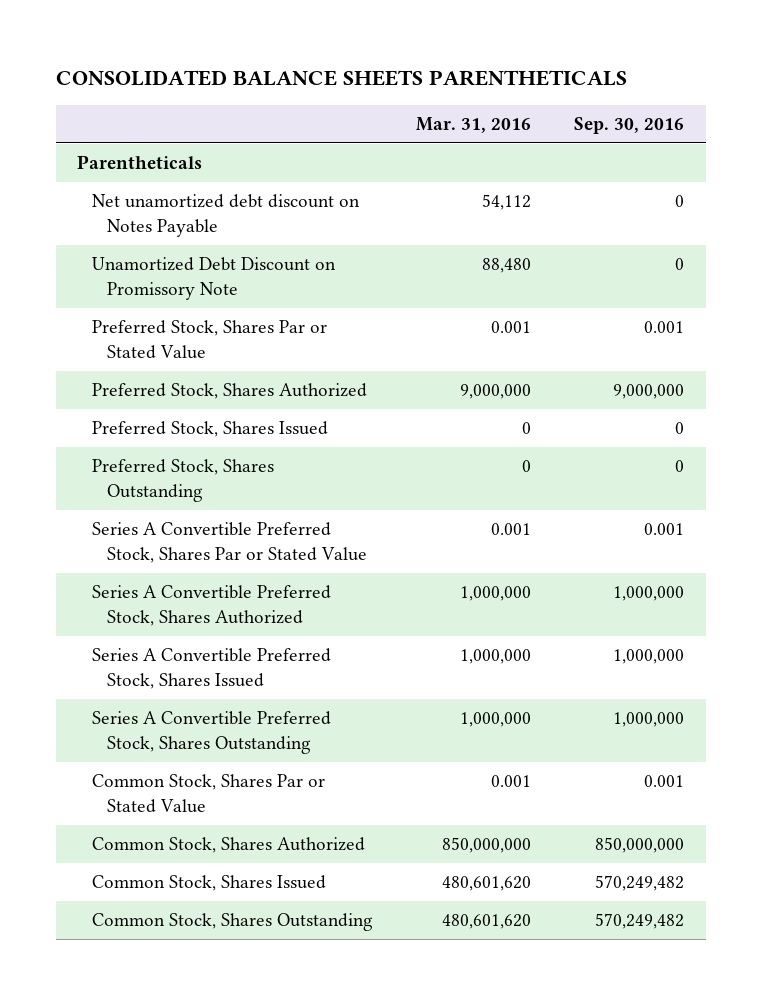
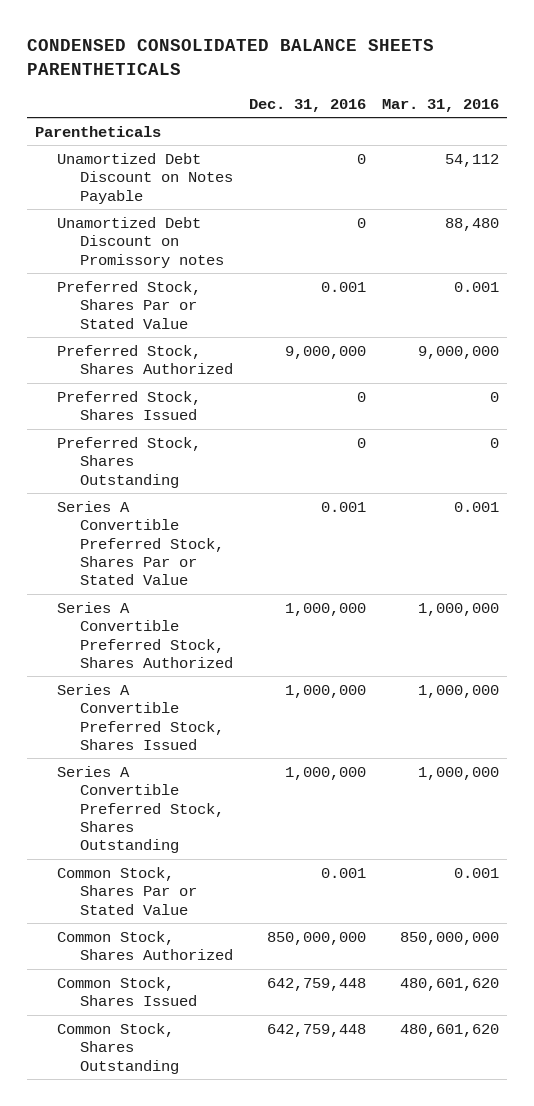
[55,70,627,87] CONSOLIDATED BALANCE SHEETS PARENTHETICALS -> [26,38,434,75] CONDENSED CONSOLIDATED BALANCE SHEETS PARENTHETICALS
[574,117,685,135] Sep. 30, 2016 -> none
none -> [248,98,366,112] Dec. 31, 2016
[92,194,361,238] Net unamortized debt discount on Notes Payable -> [57,152,233,204] Unamortized Debt Discount on Notes Payable
[92,257,337,301] Unamortized Debt Discount on Promissory Note -> [57,216,224,268] Unamortized Debt Discount on Promissory notes

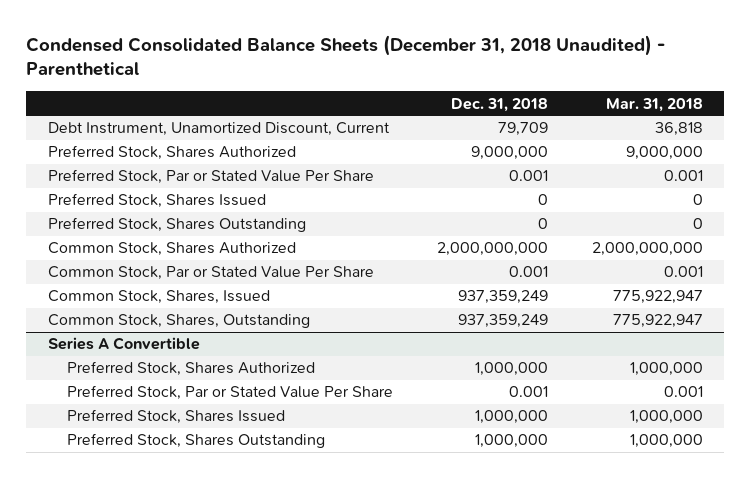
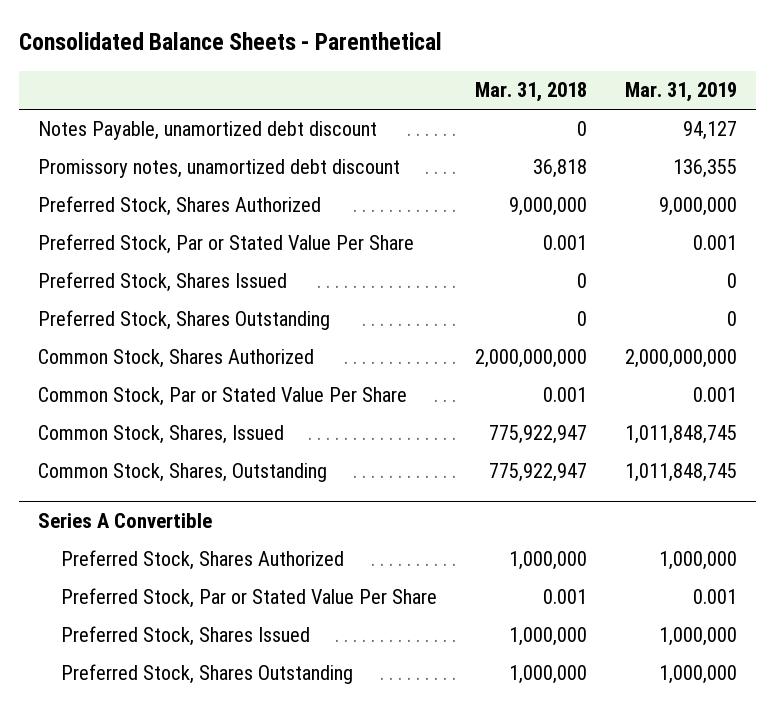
[25,34,665,77] Condensed Consolidated Balance Sheets (December 31, 2018 Unaudited) - Parenthetical -> [18,32,442,51] Consolidated Balance Sheets - Parenthetical
[450,97,548,112] Dec. 31, 2018 -> none
none -> [625,82,738,103] Mar. 31, 2019
[47,122,390,137] Debt Instrument, Unamortized Discount, Current -> [37,121,377,141] Notes Payable, unamortized debt discount
[654,122,703,137] 36,818 -> [577,121,588,137] 0
none -> [37,159,400,179] Promissory notes, unamortized debt discount

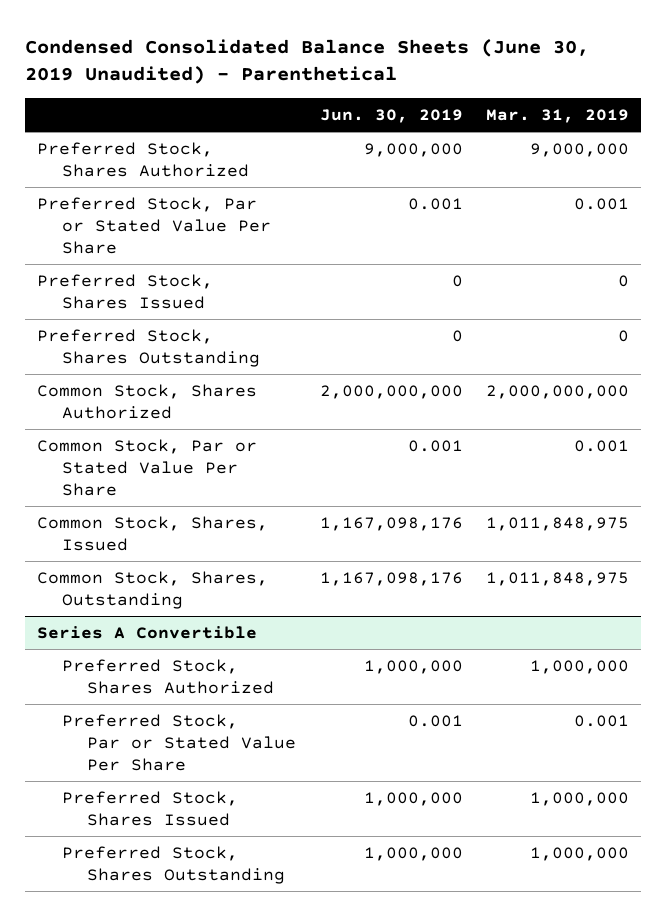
[18,32,442,51] Consolidated Balance Sheets - Parenthetical -> [25,38,590,85] Condensed Consolidated Balance Sheets (June 30, 2019 Unaudited) - Parenthetical
[475,82,588,103] Mar. 31, 2018 -> none
none -> [319,109,463,124] Jun. 30, 2019
[37,121,377,141] Notes Payable, unamortized debt discount -> none
[37,159,400,179] Promissory notes, unamortized debt discount -> none
[625,425,738,445] 1,011,848,745 -> [486,516,630,531] 1,011,848,975
[625,463,738,483] 1,011,848,745 -> [486,571,630,586] 1,011,848,975

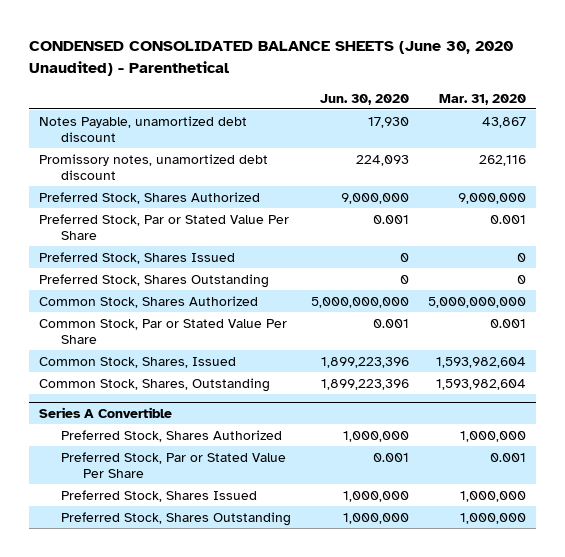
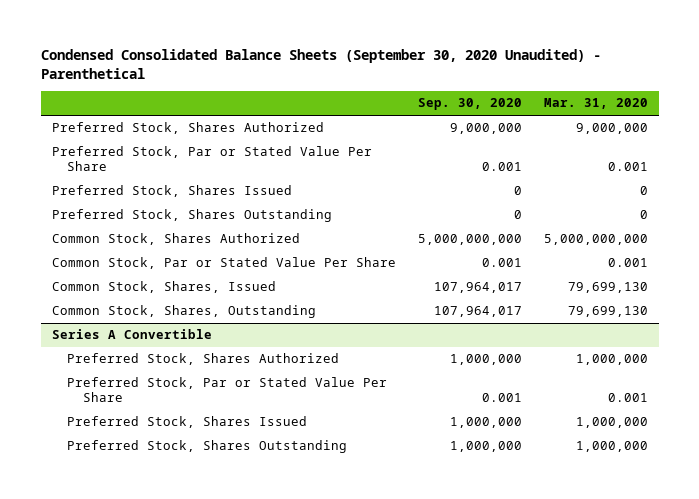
[29,41,514,76] CONDENSED CONSOLIDATED BALANCE SHEETS (June 30, 2020 Unaudited) - Parenthetical -> [40,48,601,79] Condensed Consolidated Balance Sheets (September 30, 2020 Unaudited) - Parenthetical
[319,93,409,105] Jun. 30, 2020 -> none
none -> [417,98,522,111] Sep. 30, 2020
[38,115,247,143] Notes Payable, unamortized debt discount -> none
[38,153,268,181] Promissory notes, unamortized debt discount -> none
[436,356,527,368] 1,593,982,604 -> [567,282,648,294] 79,699,130
[436,378,527,390] 1,593,982,604 -> [567,306,648,318] 79,699,130

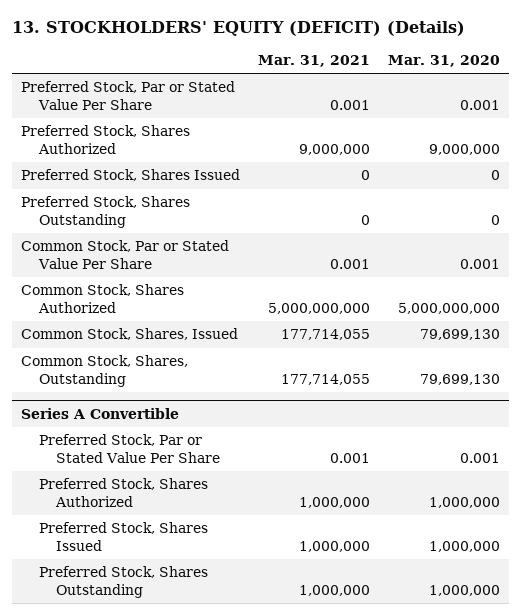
[40,48,601,79] Condensed Consolidated Balance Sheets (September 30, 2020 Unaudited) - Parenthetical -> [12,21,466,37] 13. STOCKHOLDERS' EQUITY (DEFICIT) (Details)
[417,98,522,111] Sep. 30, 2020 -> none
none -> [258,54,371,67] Mar. 31, 2021
[51,122,324,135] Preferred Stock, Shares Authorized -> [21,125,191,154] Preferred Stock, Shares Authorized
[51,233,300,246] Common Stock, Shares Authorized -> [21,284,185,313] Common Stock, Shares Authorized
[67,353,340,366] Preferred Stock, Shares Authorized -> [38,478,208,507] Preferred Stock, Shares Authorized

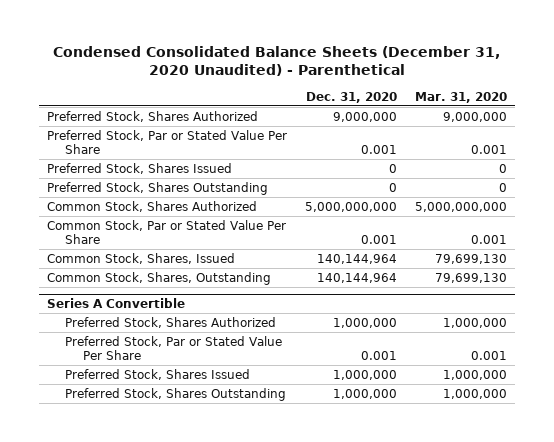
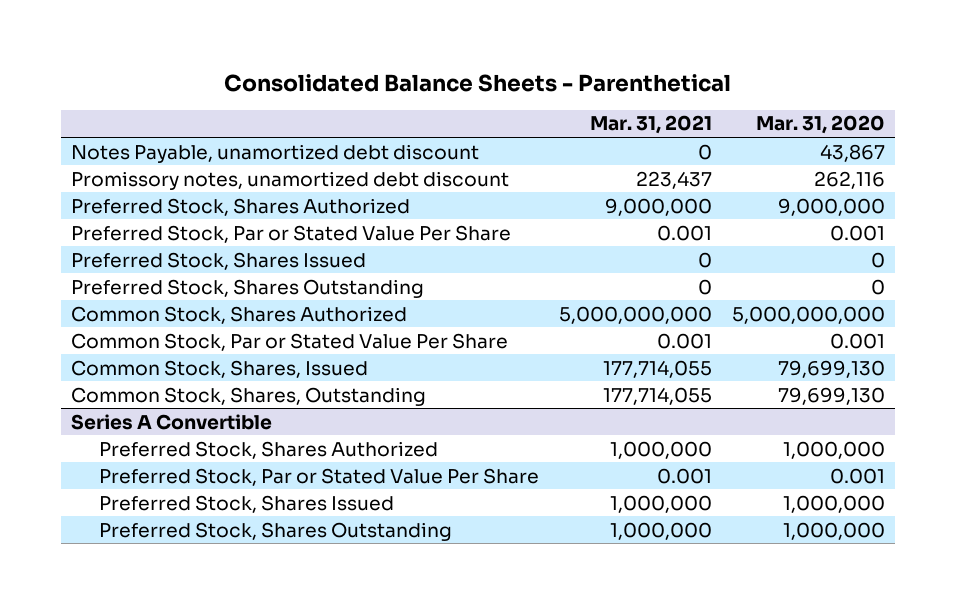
[52,45,500,77] Condensed Consolidated Balance Sheets (December 31, 2020 Unaudited) - Parenthetical -> [224,73,732,92] Consolidated Balance Sheets - Parenthetical
[305,91,397,103] Dec. 31, 2020 -> none
none -> [590,115,713,135] Mar. 31, 2021
none -> [70,143,479,163] Notes Payable, unamortized debt discount
none -> [70,170,509,190] Promissory notes, unamortized debt discount

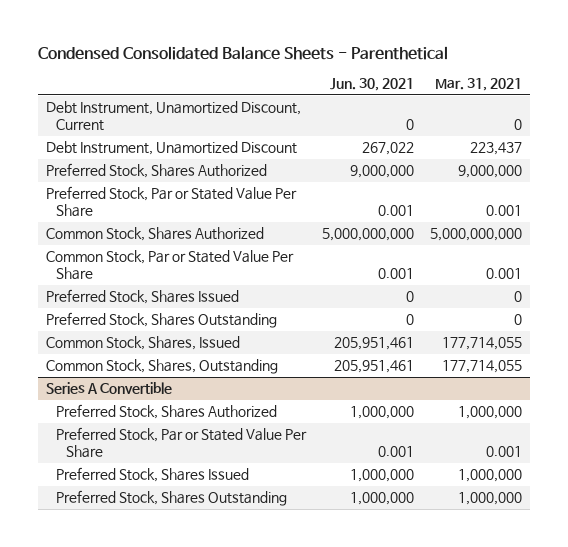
[224,73,732,92] Consolidated Balance Sheets - Parenthetical -> [38,45,449,60] Condensed Consolidated Balance Sheets - Parenthetical
[756,115,886,135] Mar. 31, 2020 -> none
none -> [329,78,414,92] Jun. 30, 2021
[70,143,479,163] Notes Payable, unamortized debt discount -> [46,101,302,132] Debt Instrument, Unamortized Discount, Current
[70,170,509,190] Promissory notes, unamortized debt discount -> [46,141,298,156] Debt Instrument, Unamortized Discount
[70,251,366,270] Preferred Stock, Shares Issued -> [46,289,240,305] Preferred Stock, Shares Issued
[70,278,424,298] Preferred Stock, Shares Outstanding -> [46,312,278,329] Preferred Stock, Shares Outstanding

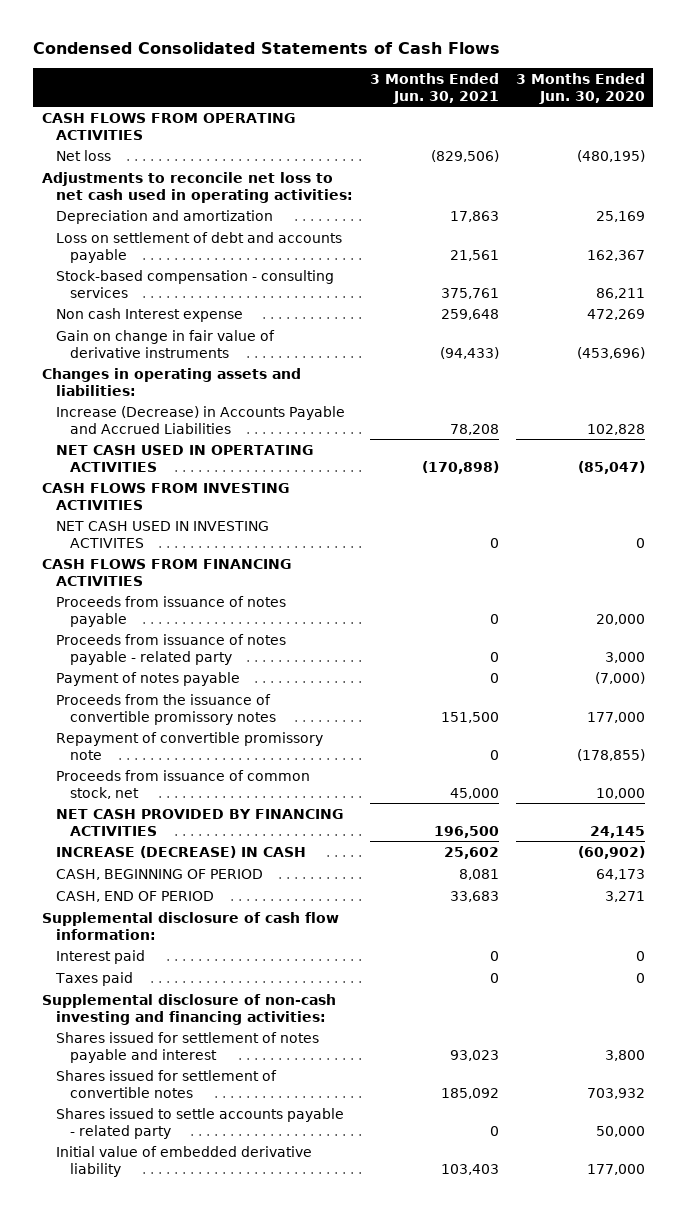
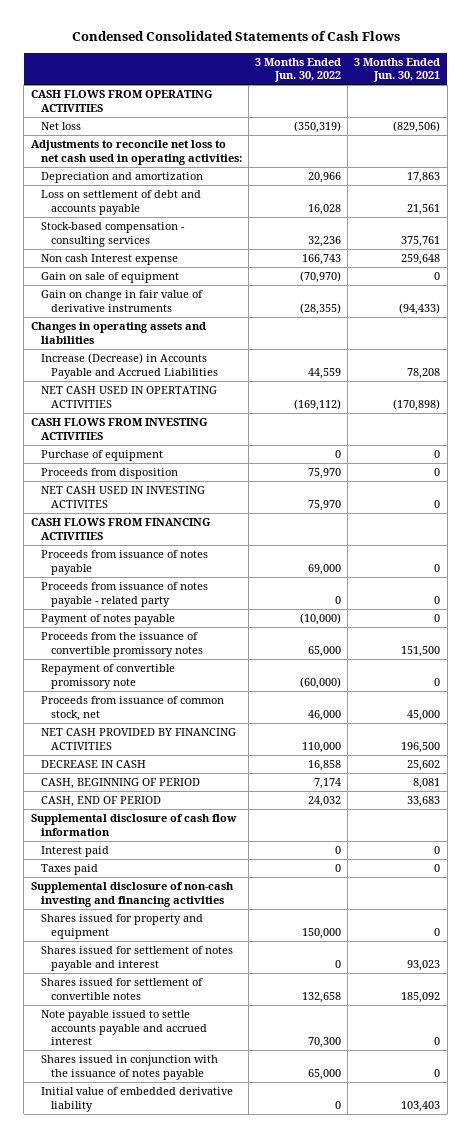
[515,72,645,104] 3 Months Ended Jun. 30, 2020 -> none
none -> [255,57,342,83] 3 Months Ended Jun. 30, 2022
none -> [40,272,179,284] Gain on sale of equipment
[41,367,301,396] Changes in operating assets and liabilities: -> [30,322,206,344] Changes in operating assets and liabilities
none -> [40,450,163,462] Purchase of equipment
none -> [40,468,178,480] Proceeds from disposition
[56,845,307,858] INCREASE (DECREASE) IN CASH -> [40,760,146,769] DECREASE IN CASH
[41,911,339,940] Supplemental disclosure of cash flow information: -> [30,814,237,836] Supplemental disclosure of cash flow information
[41,993,336,1025] Supplemental disclosure of non-cash investing and financing activities: -> [30,882,234,907] Supplemental disclosure of non-cash investing and financing activities
none -> [40,914,203,939] Shares issued for property and equipment
[56,1107,345,1139] Shares issued to settle accounts payable - related party -> none
none -> [40,1010,208,1046] Note payable issued to settle accounts payable and accrued interest
none -> [40,1055,218,1080] Shares issued in conjunction with the issuance of notes payable

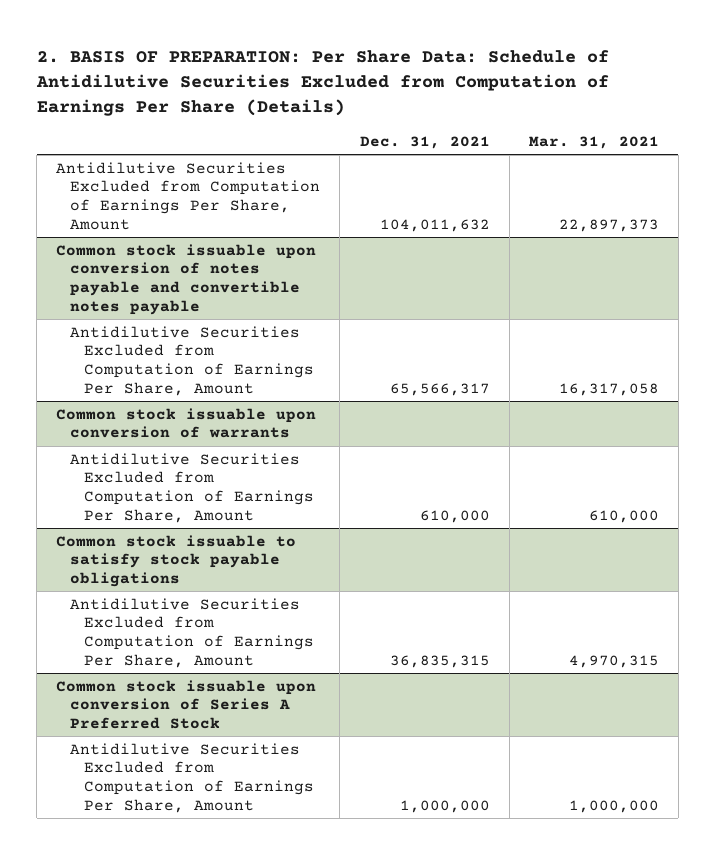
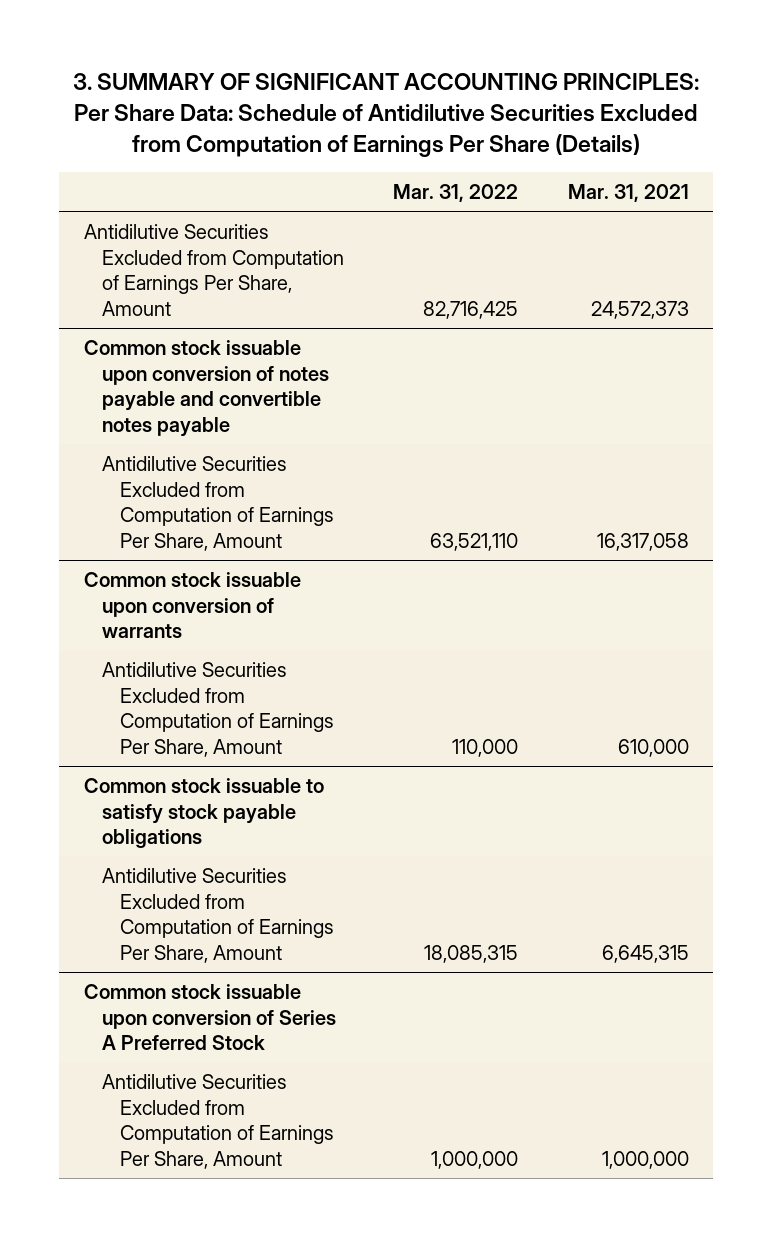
[35,49,609,117] 2. BASIS OF PREPARATION: Per Share Data: Schedule of Antidilutive Securities Excluded from Computation of Earnings Per Share (Details) -> [73,73,700,158] 3. SUMMARY OF SIGNIFICANT ACCOUNTING PRINCIPLES: Per Share Data: Schedule of Antidilutive Securities Excluded from Computation of Earnings Per Share (Details)
[359,135,490,149] Dec. 31, 2021 -> none
none -> [393,184,519,203] Mar. 31, 2022
[558,218,659,232] 22,897,373 -> [590,301,689,320] 24,572,373
[568,654,659,668] 4,970,315 -> [601,945,689,964] 6,645,315

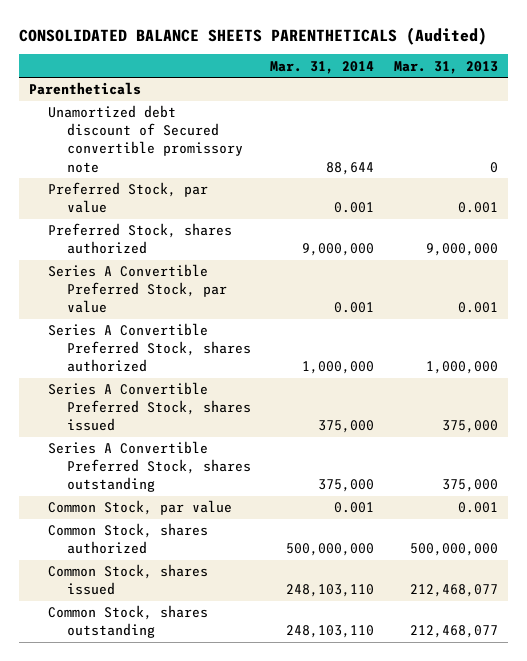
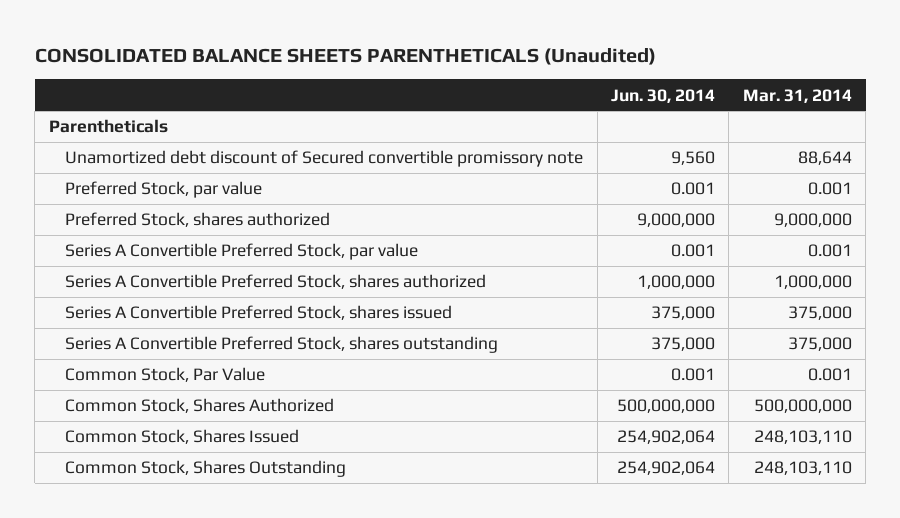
[18,26,487,45] CONSOLIDATED BALANCE SHEETS PARENTHETICALS (Audited) -> [34,47,656,65] CONSOLIDATED BALANCE SHEETS PARENTHETICALS (Unaudited)
[394,60,499,74] Mar. 31, 2013 -> none
none -> [610,88,715,103] Jun. 30, 2014
[47,500,232,516] Common Stock, par value -> [65,367,266,383] Common Stock, Par Value
[47,523,208,555] Common Stock, shares authorized -> [65,398,335,414] Common Stock, Shares Authorized
[47,564,208,596] Common Stock, shares issued -> [65,429,300,445] Common Stock, Shares Issued
[47,605,208,639] Common Stock, shares outstanding -> [65,460,347,478] Common Stock, Shares Outstanding

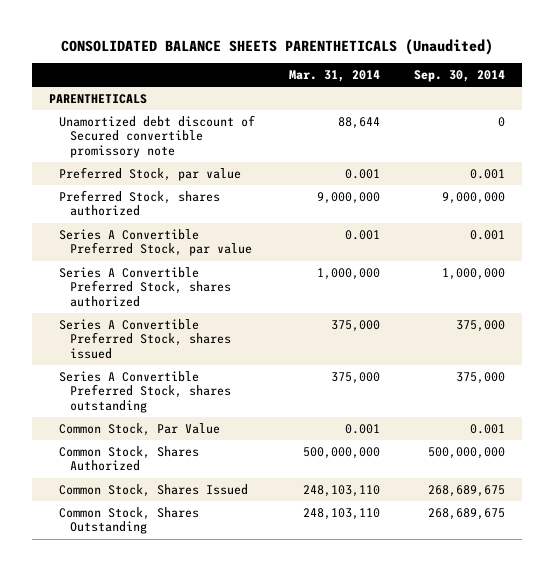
[610,88,715,103] Jun. 30, 2014 -> none
none -> [413,70,505,83] Sep. 30, 2014
[48,119,168,134] Parentheticals -> [48,93,147,104] PARENTHETICALS

